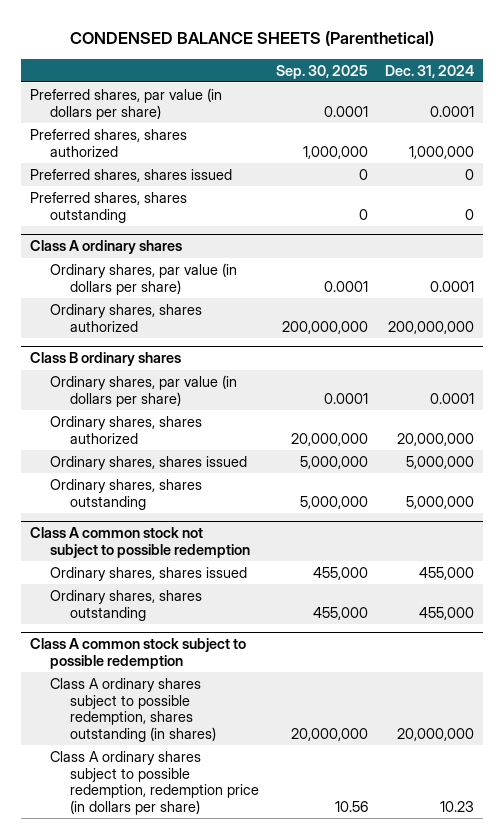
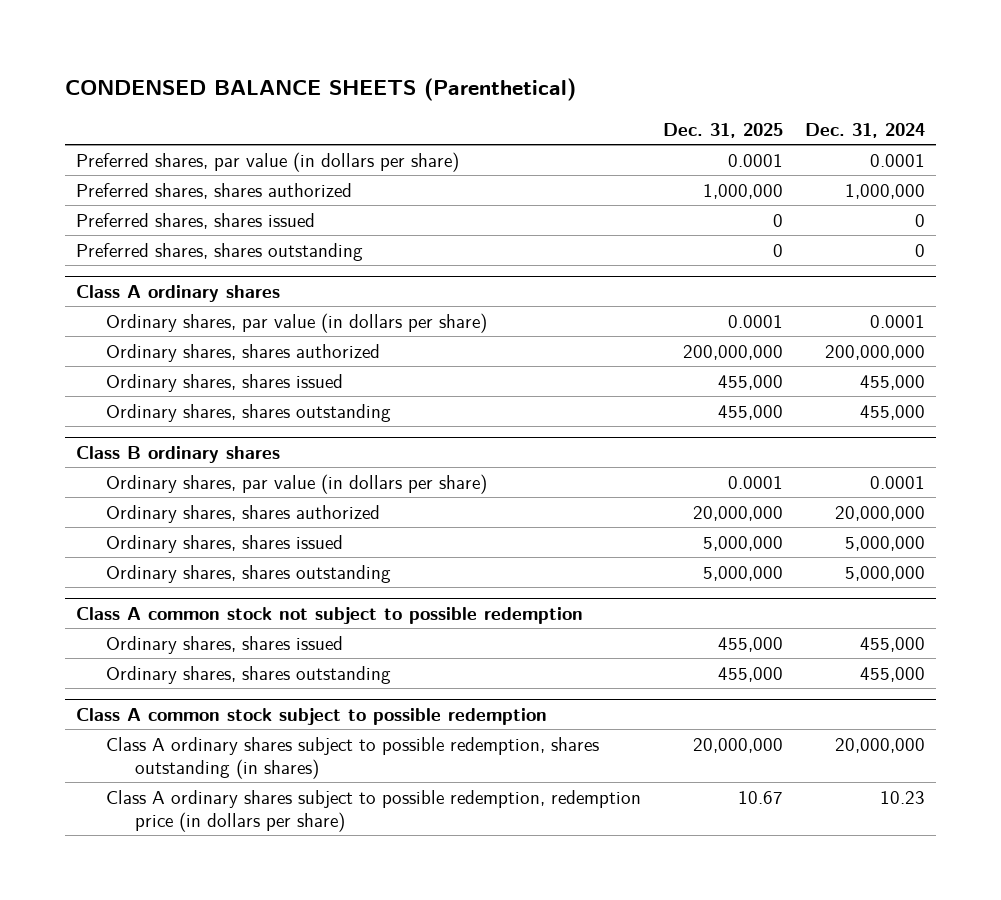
[276,64,369,79] Sep. 30, 2025 -> none
none -> [662,122,783,138] Dec. 31, 2025
none -> [105,373,343,392] Ordinary shares, shares issued
none -> [105,403,391,422] Ordinary shares, shares outstanding

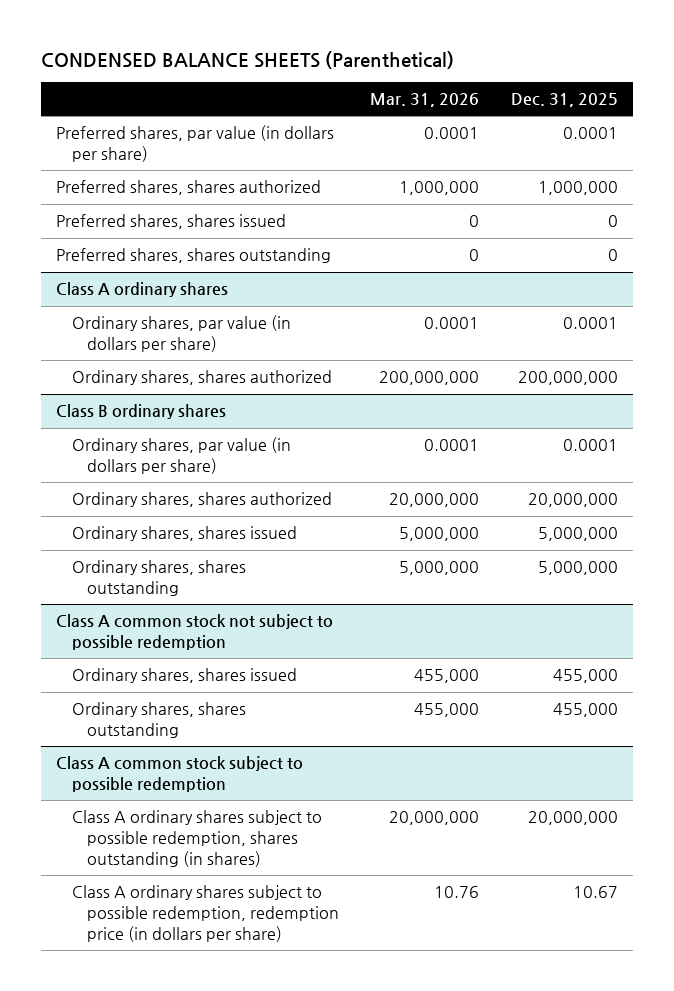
[804,122,925,138] Dec. 31, 2024 -> none
none -> [370,93,480,108] Mar. 31, 2026
[105,373,343,392] Ordinary shares, shares issued -> none
[105,403,391,422] Ordinary shares, shares outstanding -> none

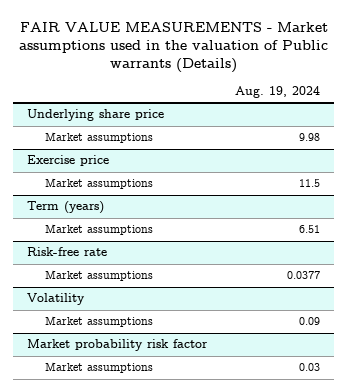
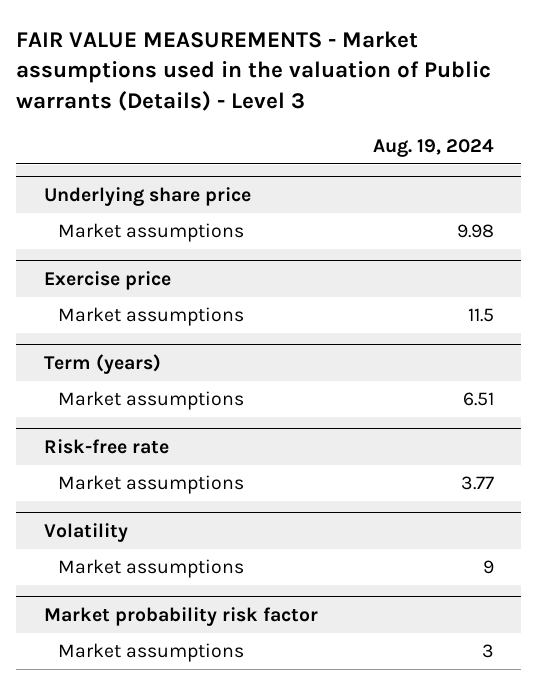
[18,21,328,74] FAIR VALUE MEASUREMENTS - Market assumptions used in the valuation of Public warrants (Details) -> [16,30,492,112] FAIR VALUE MEASUREMENTS - Market assumptions used in the valuation of Public warrants (Details) - Level 3
[287,271,321,280] 0.0377 -> [460,476,494,491] 3.77
[299,317,321,326] 0.09 -> [482,560,494,575] 9
[299,363,321,372] 0.03 -> [481,644,494,659] 3

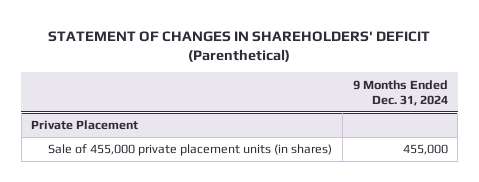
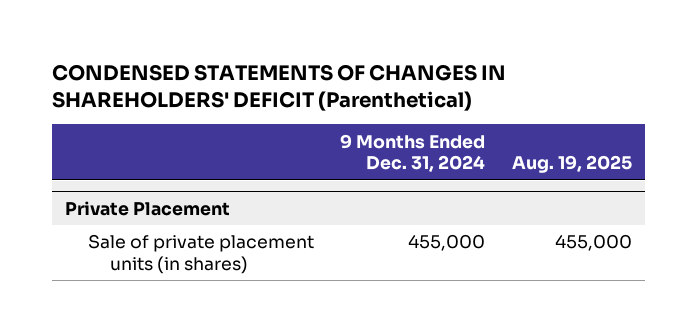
[48,30,431,62] STATEMENT OF CHANGES IN SHAREHOLDERS' DEFICIT (Parenthetical) -> [52,63,507,111] CONDENSED STATEMENTS OF CHANGES IN SHAREHOLDERS' DEFICIT (Parenthetical)
none -> [511,155,632,174] Aug. 19, 2025
[47,144,332,157] Sale of 455,000 private placement units (in shares) -> [87,234,314,274] Sale of private placement units (in shares)

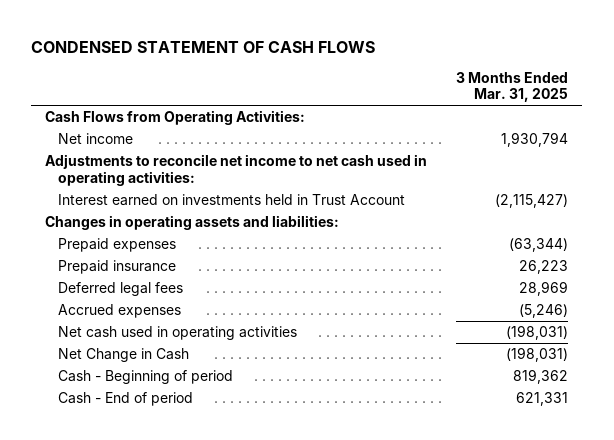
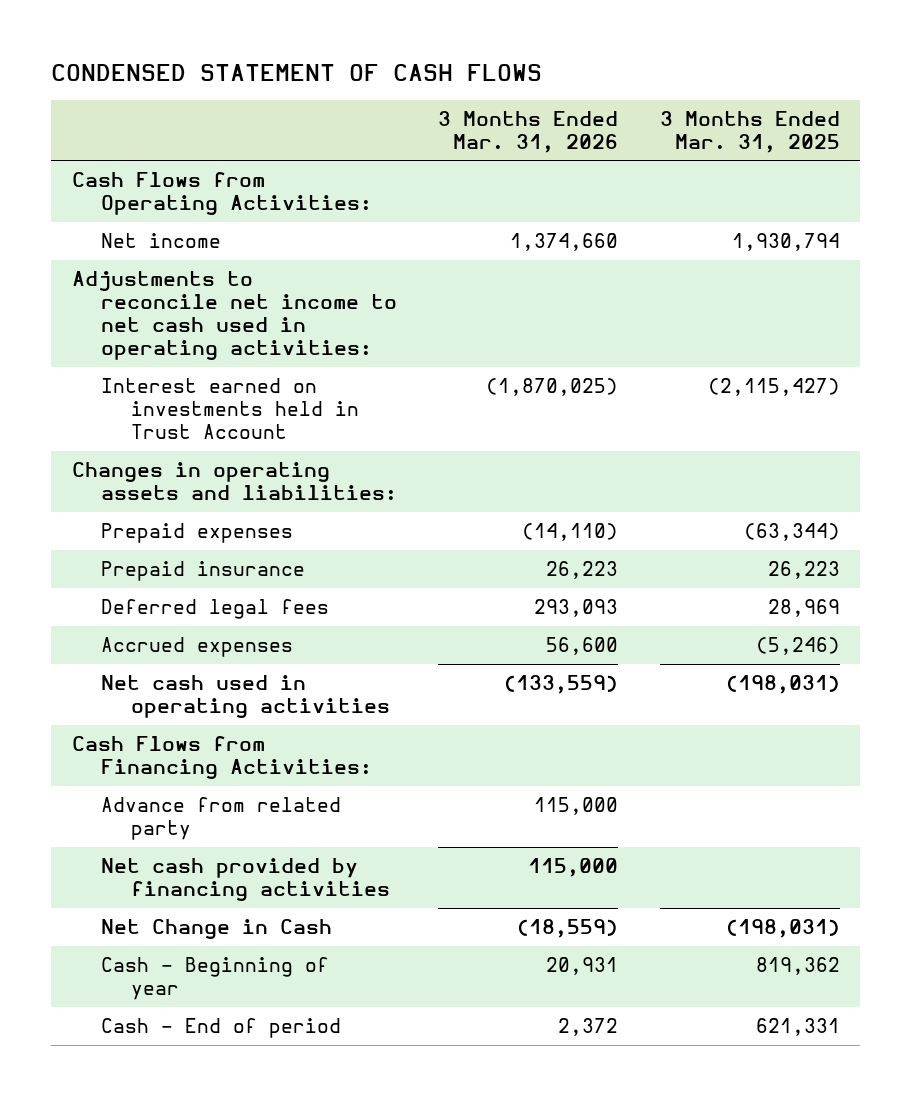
none -> [438,110,619,153] 3 Months Ended Mar. 31, 2026
none -> [71,736,373,779] Cash Flows from Financing Activities:
none -> [101,797,342,840] Advance from related party
none -> [101,858,390,901] Net cash provided by financing activities
[58,370,234,385] Cash - Beginning of period -> [101,957,330,1000] Cash - Beginning of year

